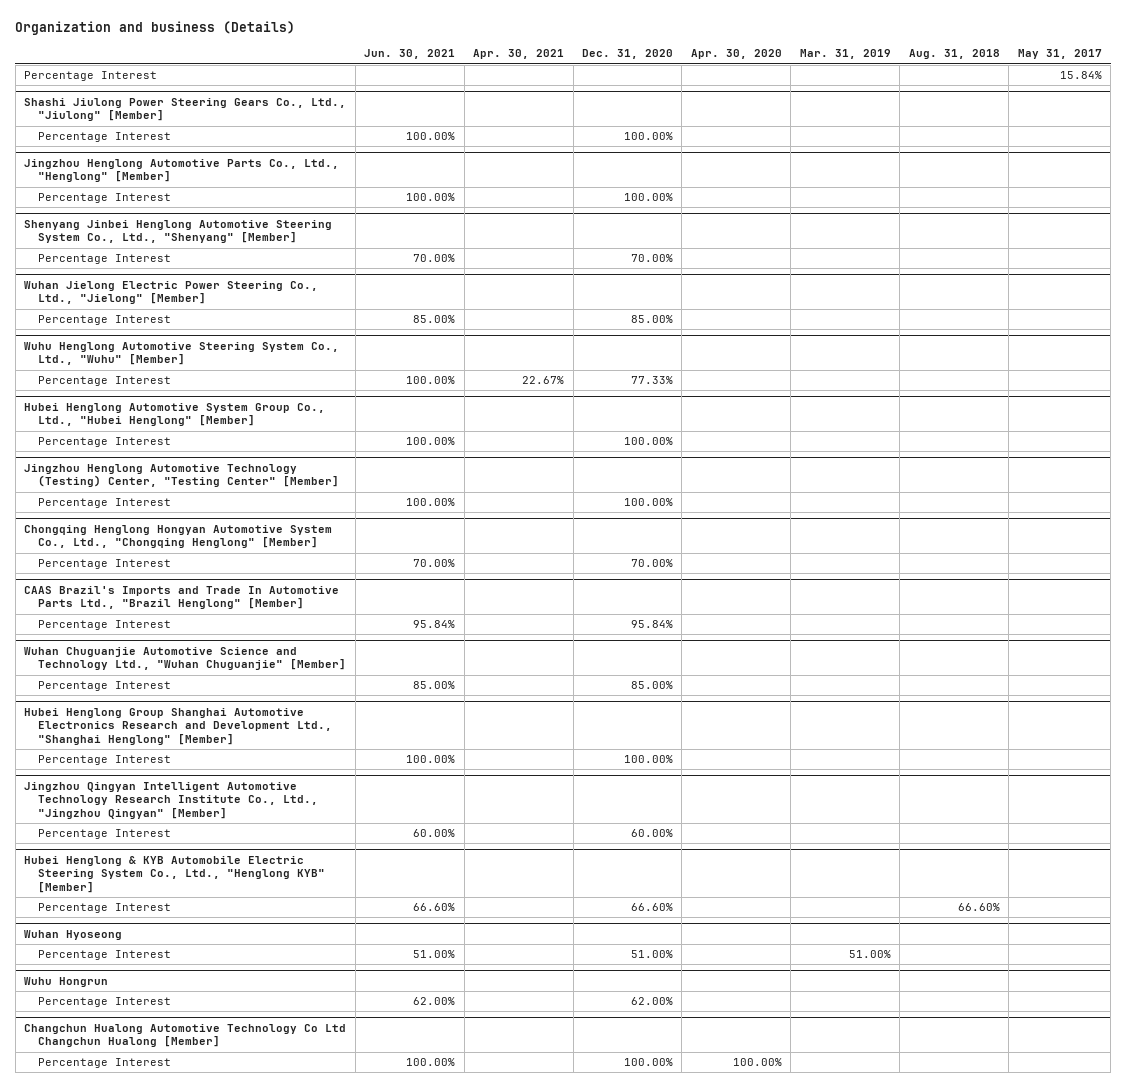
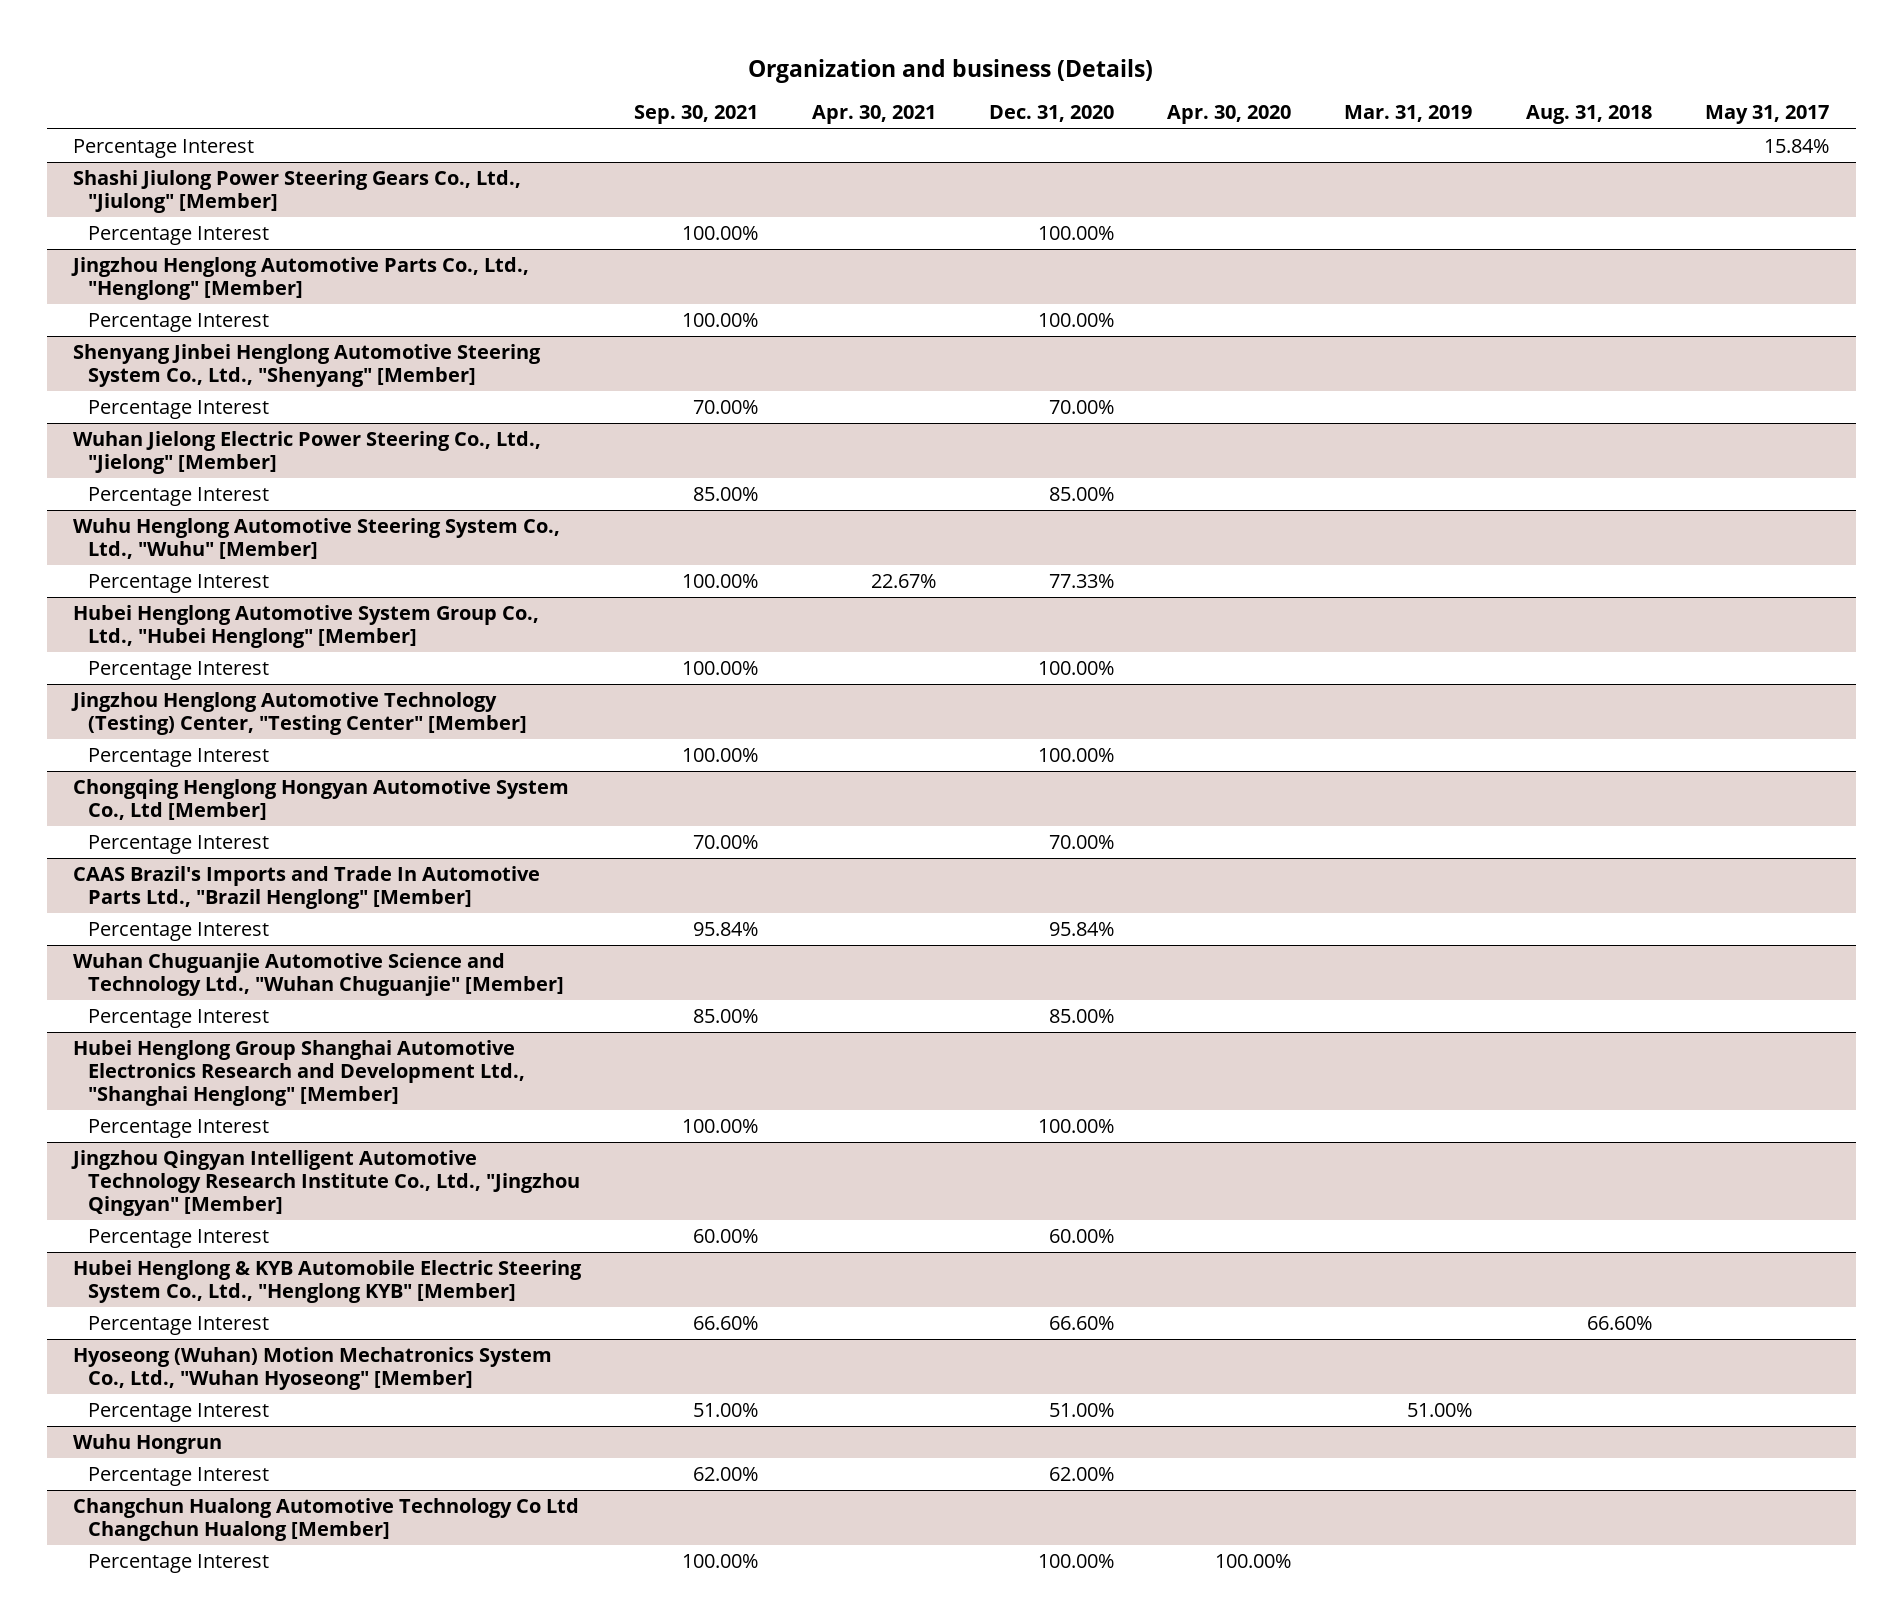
[364,49,456,60] Jun. 30, 2021 -> none
none -> [634,105,759,125] Sep. 30, 2021
[24,524,333,549] Chongqing Henglong Hongyan Automotive System Co., Ltd., "Chongqing Henglong" [Member] -> [73,779,570,821] Chongqing Henglong Hongyan Automotive System Co., Ltd [Member]
[24,929,123,940] Wuhan Hyoseong -> [73,1347,553,1391] Hyoseong (Wuhan) Motion Mechatronics System Co., Ltd., "Wuhan Hyoseong" [Member]

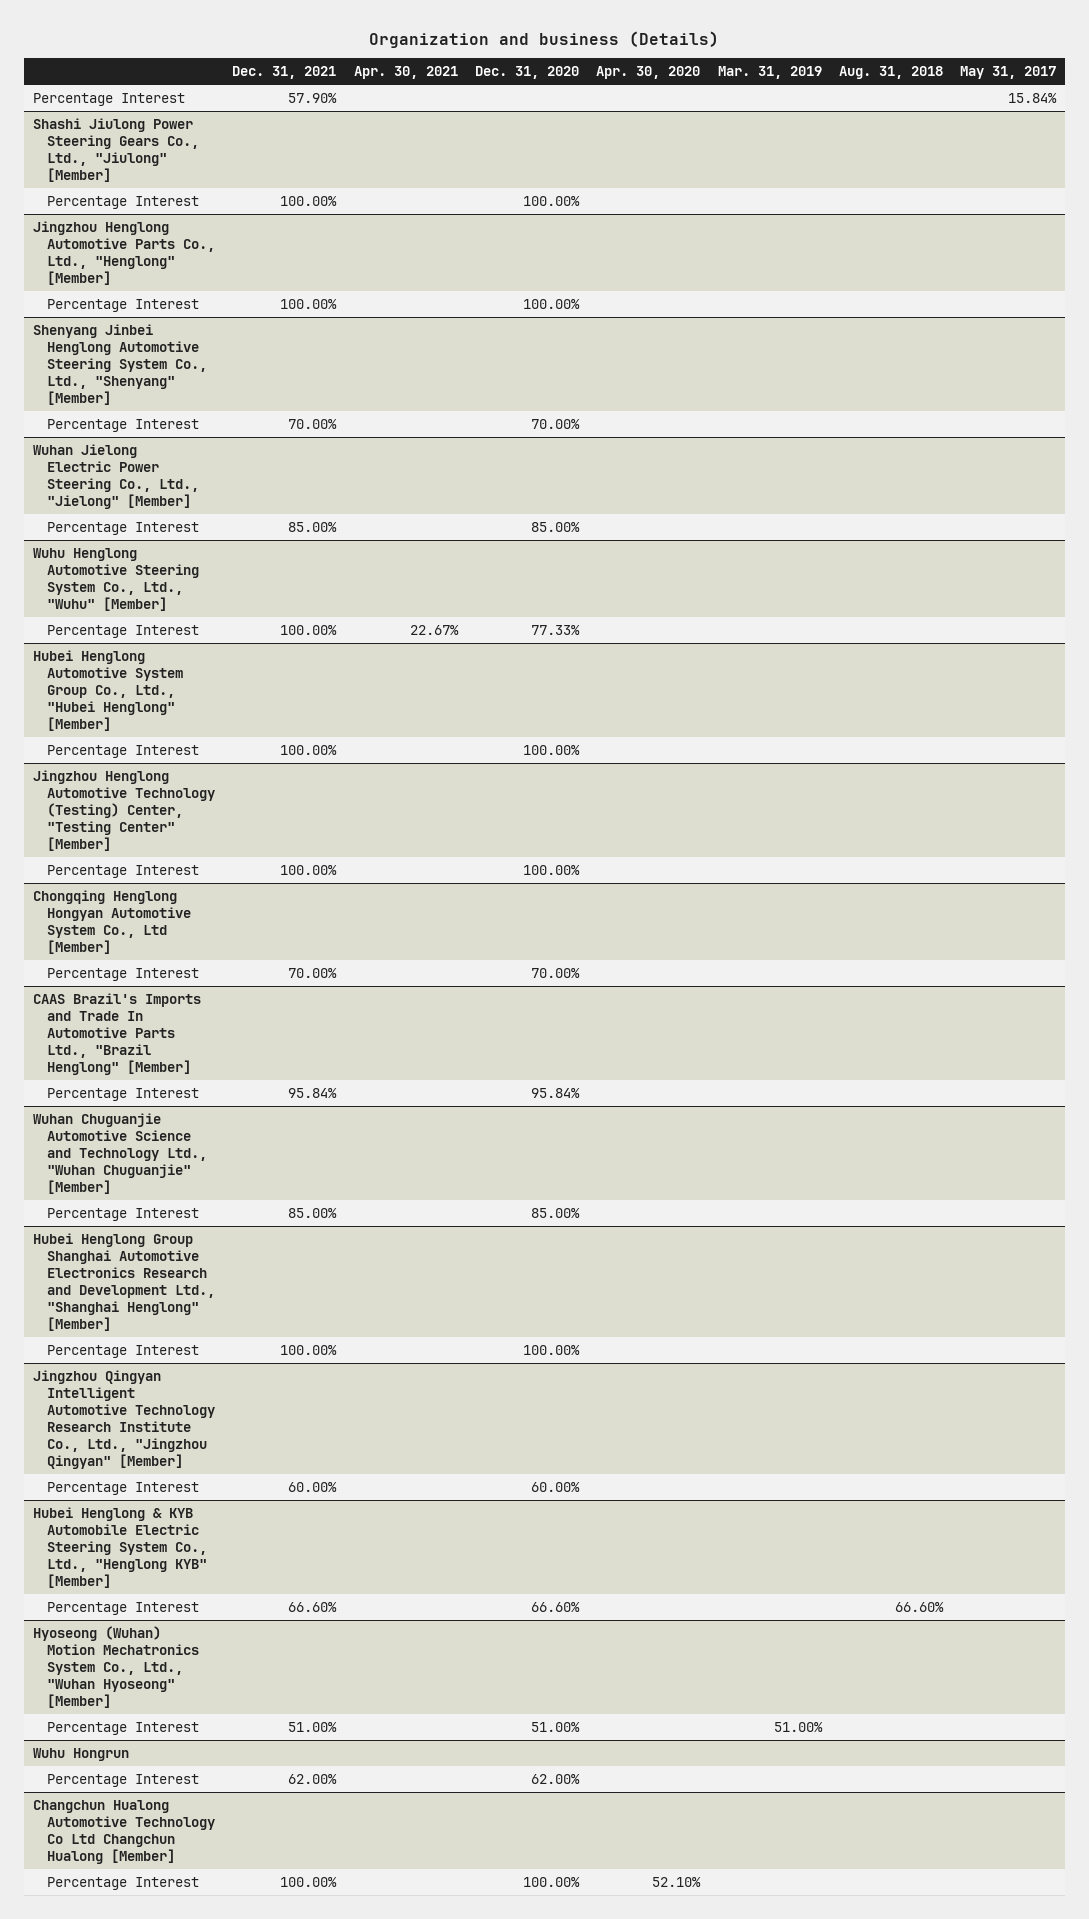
[634,105,759,125] Sep. 30, 2021 -> none
none -> [232,66,337,80] Dec. 31, 2021
[1215,1554,1292,1569] 100.00% -> [652,1876,702,1887] 52.10%

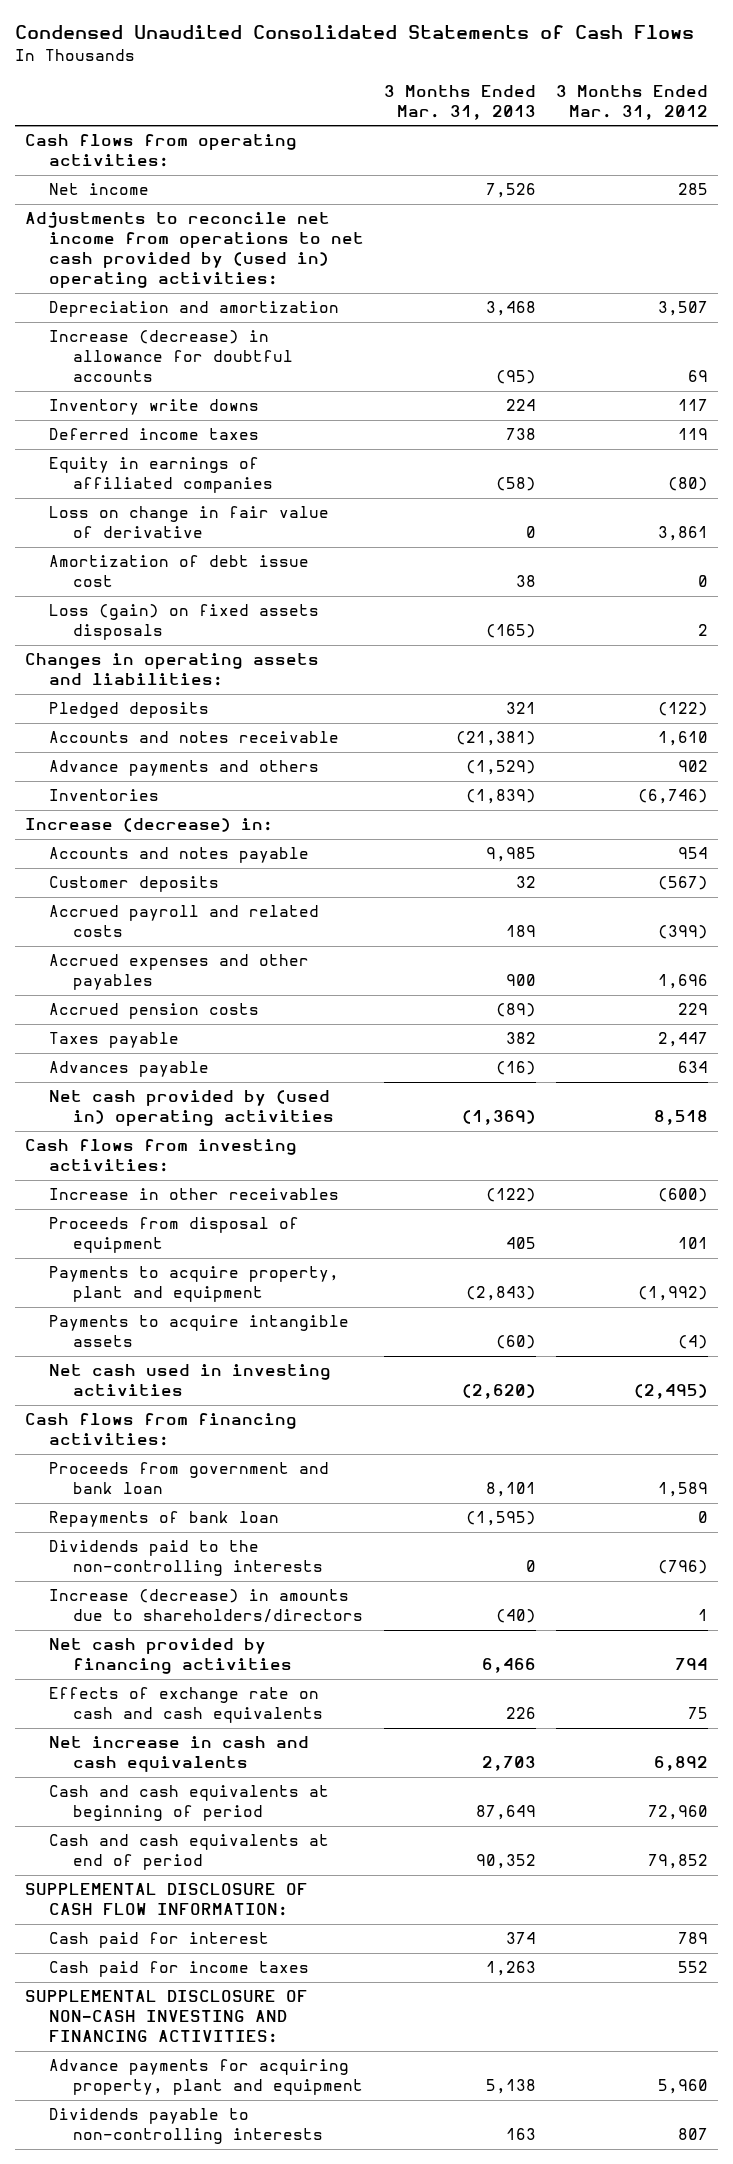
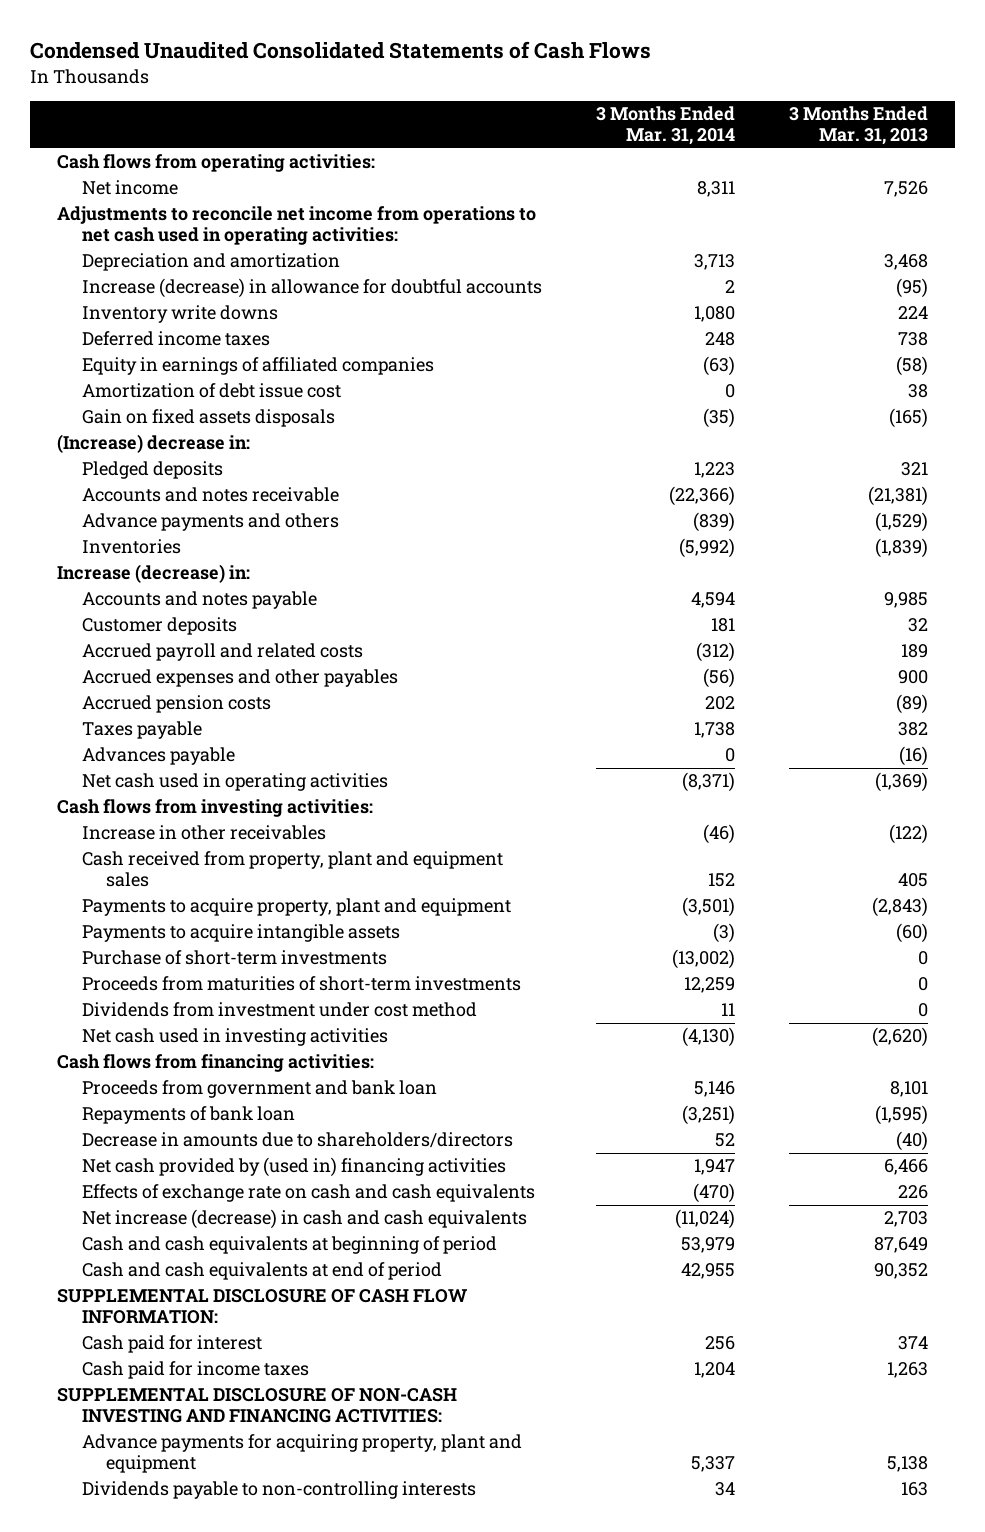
[555,84,708,120] 3 Months Ended Mar. 31, 2012 -> none
none -> [595,106,735,146] 3 Months Ended Mar. 31, 2014
[24,212,365,289] Adjustments to reconcile net income from operations to net cash provided by (used in) operating activities: -> [57,206,537,246] Adjustments to reconcile net income from operations to net cash used in operating activities:
[49,506,330,539] Loss on change in fair value of derivative -> none
[24,653,319,687] Changes in operating assets and liabilities: -> none
[49,604,320,641] Loss (gain) on fixed assets disposals -> [81,409,335,428] Gain on fixed assets disposals
none -> [57,434,251,454] (Increase) decrease in:
[49,1090,335,1127] Net cash provided by (used in) operating activities -> [81,773,388,792] Net cash used in operating activities
[49,1217,300,1254] Proceeds from disposal of equipment -> [81,851,503,888] Cash received from property, plant and equipment sales
none -> [81,950,387,966] Purchase of short-term investments
none -> [81,976,521,992] Proceeds from maturities of short-term investments
none -> [81,1002,477,1018] Dividends from investment under cost method
[49,1540,324,1577] Dividends paid to the non-controlling interests -> none
[49,1589,364,1624] Increase (decrease) in amounts due to shareholders/directors -> [81,1132,513,1149] Decrease in amounts due to shareholders/directors
[49,1638,293,1675] Net cash provided by financing activities -> [81,1157,506,1178] Net cash provided by (used in) financing activities
[49,1736,310,1773] Net increase in cash and cash equivalents -> [81,1209,527,1230] Net increase (decrease) in cash and cash equivalents

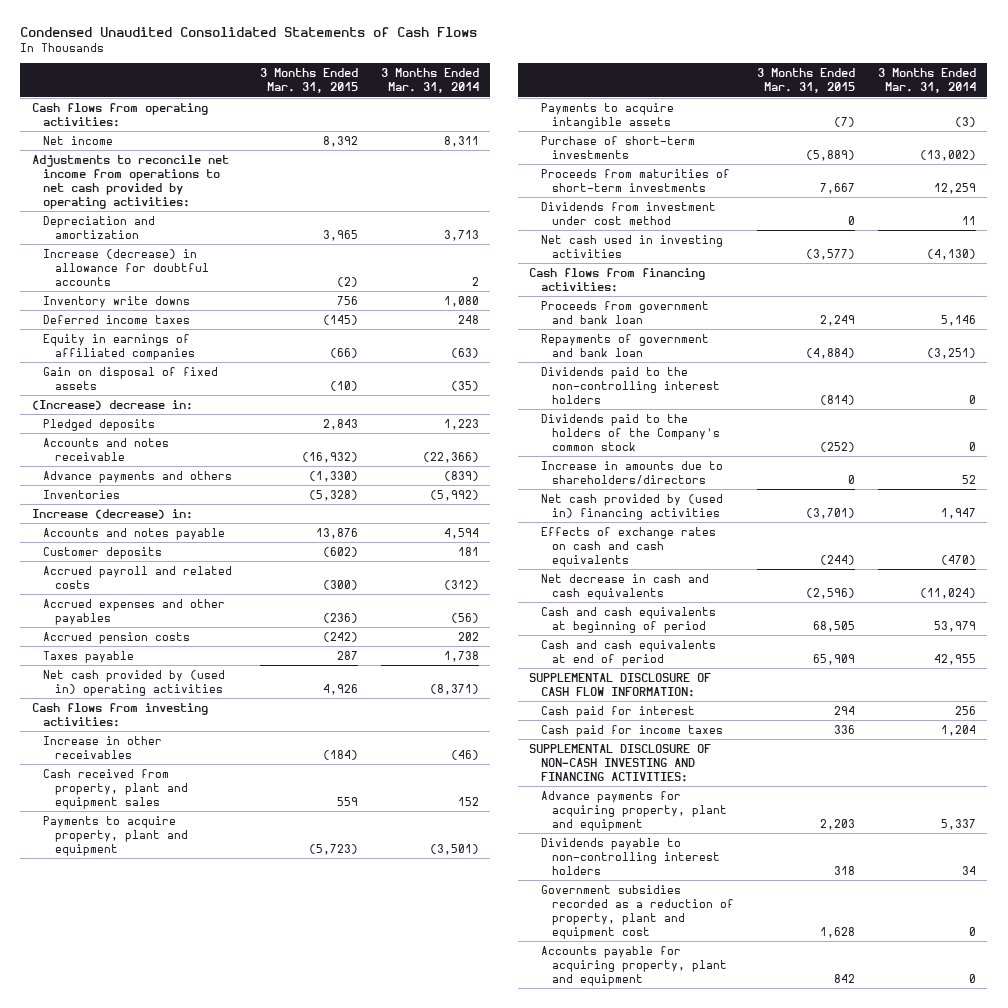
[788,106,928,146] 3 Months Ended Mar. 31, 2013 -> none
none -> [259,68,358,94] 3 Months Ended Mar. 31, 2015
[57,206,537,246] Adjustments to reconcile net income from operations to net cash used in operating activities: -> [31,154,229,210] Adjustments to reconcile net income from operations to net cash provided by operating activities:
[81,383,341,399] Amortization of debt issue cost -> none
[81,409,335,428] Gain on fixed assets disposals -> [43,366,219,390] Gain on disposal of fixed assets
[81,747,235,766] Advances payable -> none
[81,773,388,792] Net cash used in operating activities -> [43,669,226,696] Net cash provided by (used in) operating activities
[81,1106,295,1125] Repayments of bank loan -> [540,333,709,357] Repayments of government and bank loan
none -> [540,366,721,404] Dividends paid to the non-controlling interest holders
none -> [540,413,721,451] Dividends paid to the holders of the Company's common stock
[81,1132,513,1149] Decrease in amounts due to shareholders/directors -> [540,460,723,485] Increase in amounts due to shareholders/directors
[81,1184,535,1203] Effects of exchange rate on cash and cash equivalents -> [540,526,716,567] Effects of exchange rates on cash and cash equivalents
[81,1209,527,1230] Net increase (decrease) in cash and cash equivalents -> [540,573,709,600] Net decrease in cash and cash equivalents
[81,1481,476,1500] Dividends payable to non-controlling interests -> [540,837,721,875] Dividends payable to non-controlling interest holders
none -> [540,884,735,940] Government subsidies recorded as a reduction of property, plant and equipment cost
none -> [540,945,728,986] Accounts payable for acquiring property, plant and equipment

